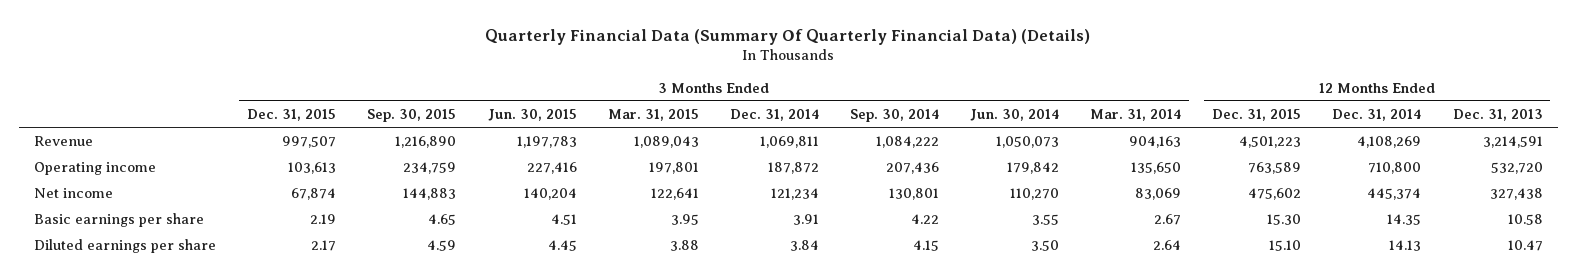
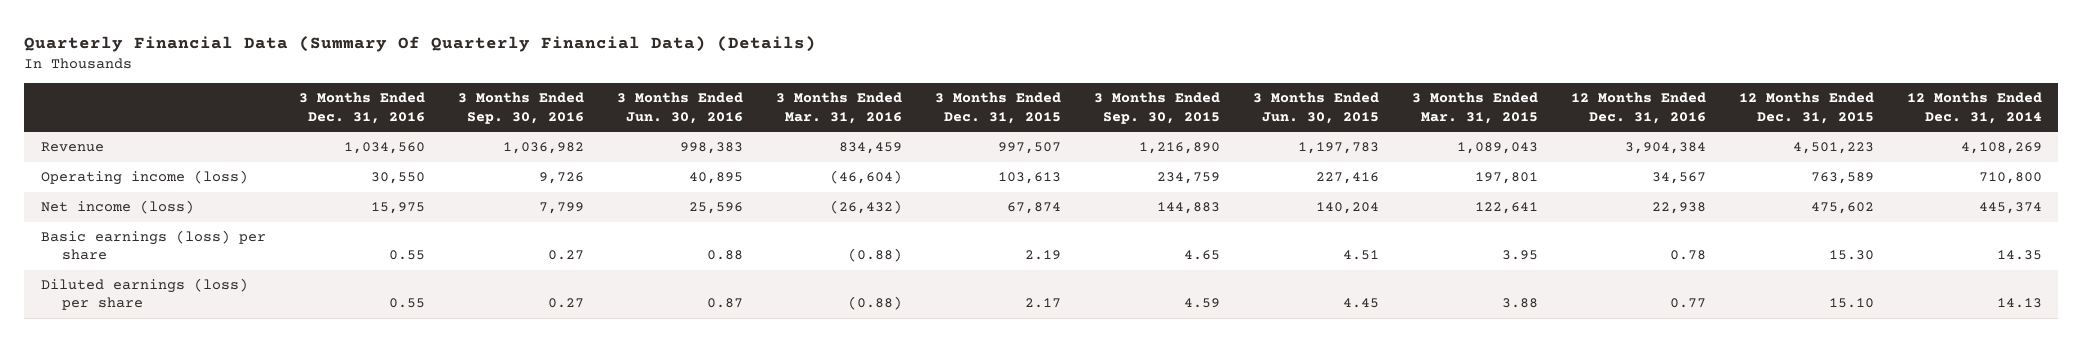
[729,109,819,122] Dec. 31, 2014 -> none
[849,109,939,123] Sep. 30, 2014 -> none
[970,109,1060,122] Jun. 30, 2014 -> none
[1090,109,1182,122] Mar. 31, 2014 -> none
[1452,109,1543,122] Dec. 31, 2013 -> none
none -> [298,92,425,124] 3 Months Ended Dec. 31, 2016
none -> [457,92,584,124] 3 Months Ended Sep. 30, 2016
none -> [616,92,743,124] 3 Months Ended Jun. 30, 2016
none -> [775,92,902,124] 3 Months Ended Mar. 31, 2016
none -> [1570,92,1706,124] 12 Months Ended Dec. 31, 2016
[34,162,157,176] Operating income -> [40,170,248,186] Operating income (loss)
[34,188,114,199] Net income -> [40,200,194,215] Net income (loss)
[34,213,205,228] Basic earnings per share -> [40,230,266,261] Basic earnings (loss) per share
[34,239,217,254] Diluted earnings per share -> [40,278,248,311] Diluted earnings (loss) per share

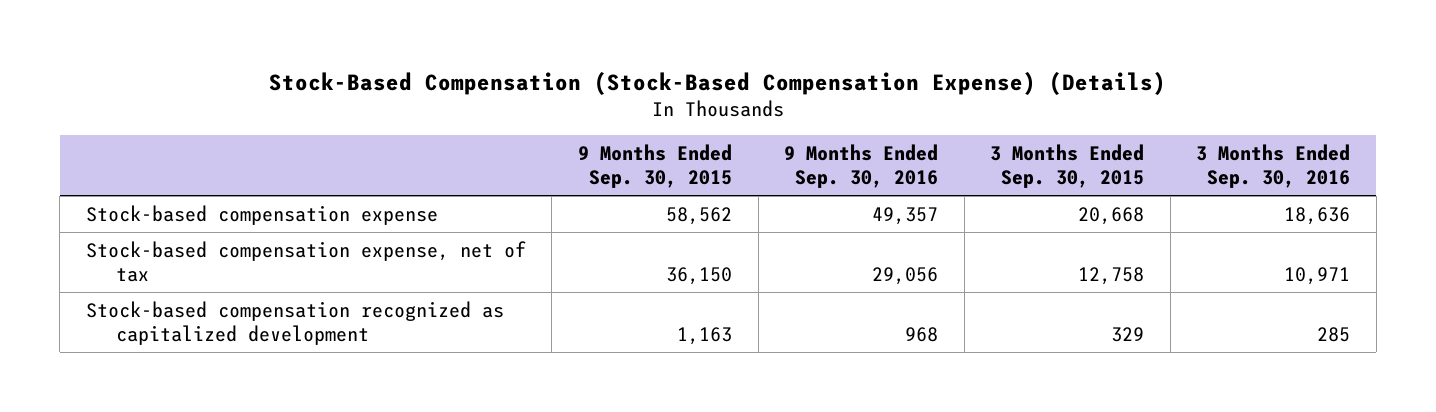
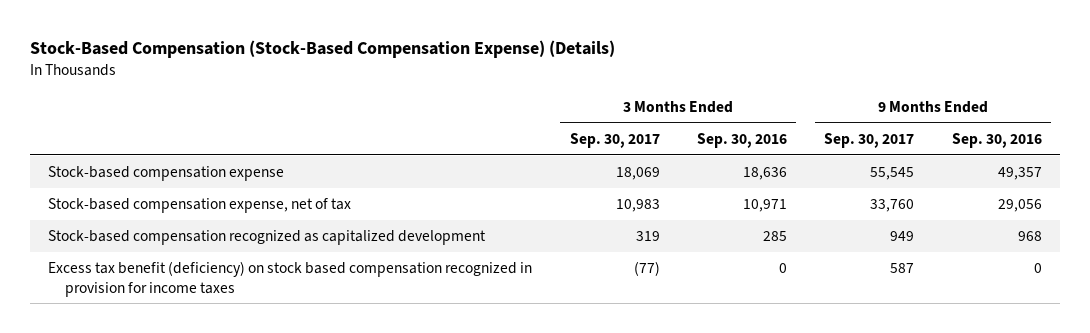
[577,143,732,189] 9 Months Ended Sep. 30, 2015 -> none
[990,143,1145,189] 3 Months Ended Sep. 30, 2015 -> none
none -> [569,132,660,148] Sep. 30, 2017
none -> [824,132,915,148] Sep. 30, 2017
none -> [48,261,533,297] Excess tax benefit (deficiency) on stock based compensation recognized in provision for income taxes

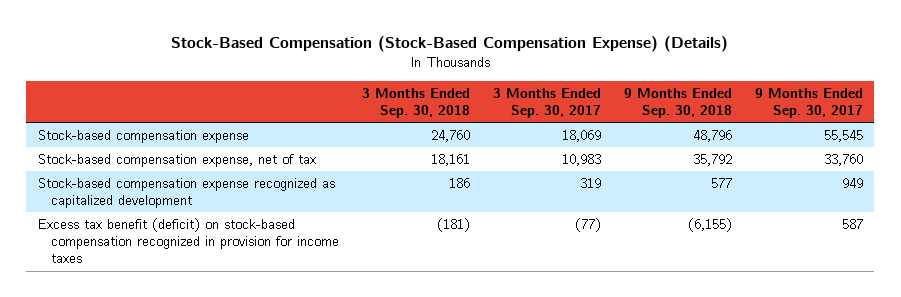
[697,132,788,148] Sep. 30, 2016 -> none
[951,132,1042,148] Sep. 30, 2016 -> none
none -> [361,87,470,118] 3 Months Ended Sep. 30, 2018
none -> [623,87,732,118] 9 Months Ended Sep. 30, 2018
[48,230,487,246] Stock-based compensation recognized as capitalized development -> [37,177,335,209] Stock-based compensation expense recognized as capitalized development
[48,261,533,297] Excess tax benefit (deficiency) on stock based compensation recognized in provision for income taxes -> [37,217,340,264] Excess tax benefit (deficit) on stock-based compensation recognized in provision for income taxes

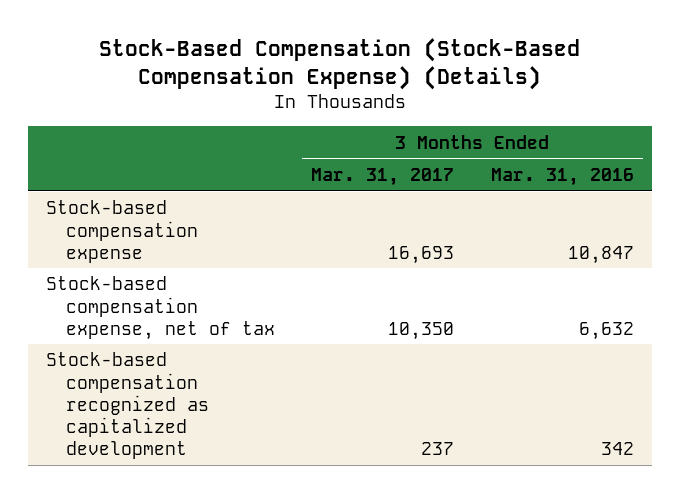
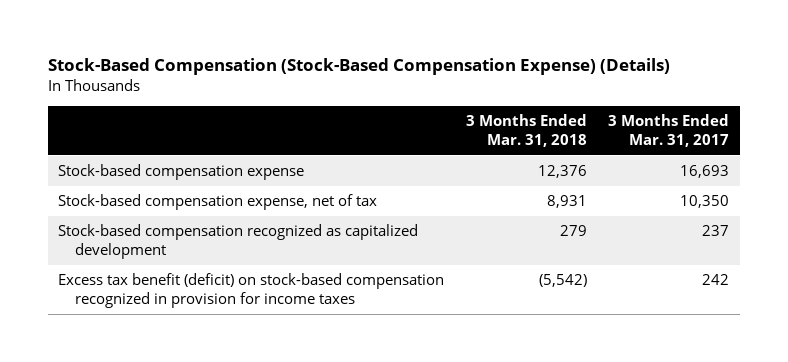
[490,167,634,186] Mar. 31, 2016 -> none
none -> [465,114,587,148] 3 Months Ended Mar. 31, 2018
none -> [58,273,445,309] Excess tax benefit (deficit) on stock-based compensation recognized in provision for income taxes

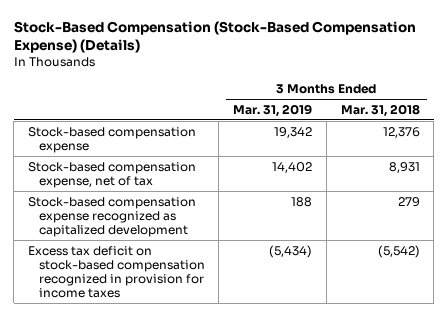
[608,114,730,148] 3 Months Ended Mar. 31, 2017 -> none
none -> [233,103,313,117] Mar. 31, 2019
[58,224,419,260] Stock-based compensation recognized as capitalized development -> [27,196,196,237] Stock-based compensation expense recognized as capitalized development
[58,273,445,309] Excess tax benefit (deficit) on stock-based compensation recognized in provision for income taxes -> [27,245,205,299] Excess tax deficit on stock-based compensation recognized in provision for income taxes

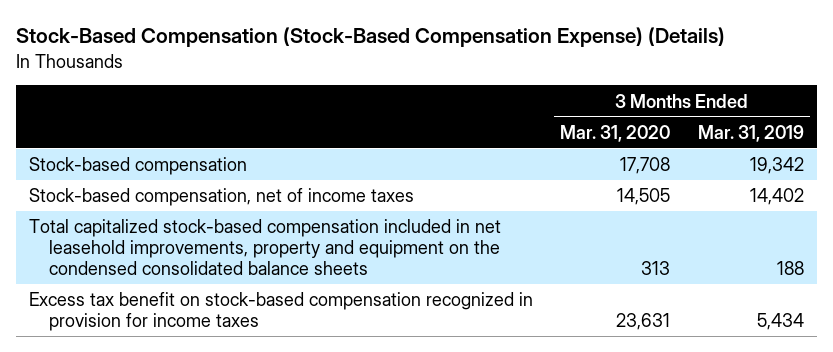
[340,103,420,117] Mar. 31, 2018 -> none
none -> [560,124,671,142] Mar. 31, 2020
[27,126,196,153] Stock-based compensation expense -> [29,157,248,176] Stock-based compensation
[27,161,196,188] Stock-based compensation expense, net of tax -> [29,188,415,207] Stock-based compensation, net of income taxes
[27,196,196,237] Stock-based compensation expense recognized as capitalized development -> [29,219,502,275] Total capitalized stock-based compensation included in net leasehold improvements, property and equipment on the condensed consolidated balance sheets
[27,245,205,299] Excess tax deficit on stock-based compensation recognized in provision for income taxes -> [29,292,534,331] Excess tax benefit on stock-based compensation recognized in provision for income taxes
[269,244,313,258] (5,434) -> [756,312,804,330] 5,434

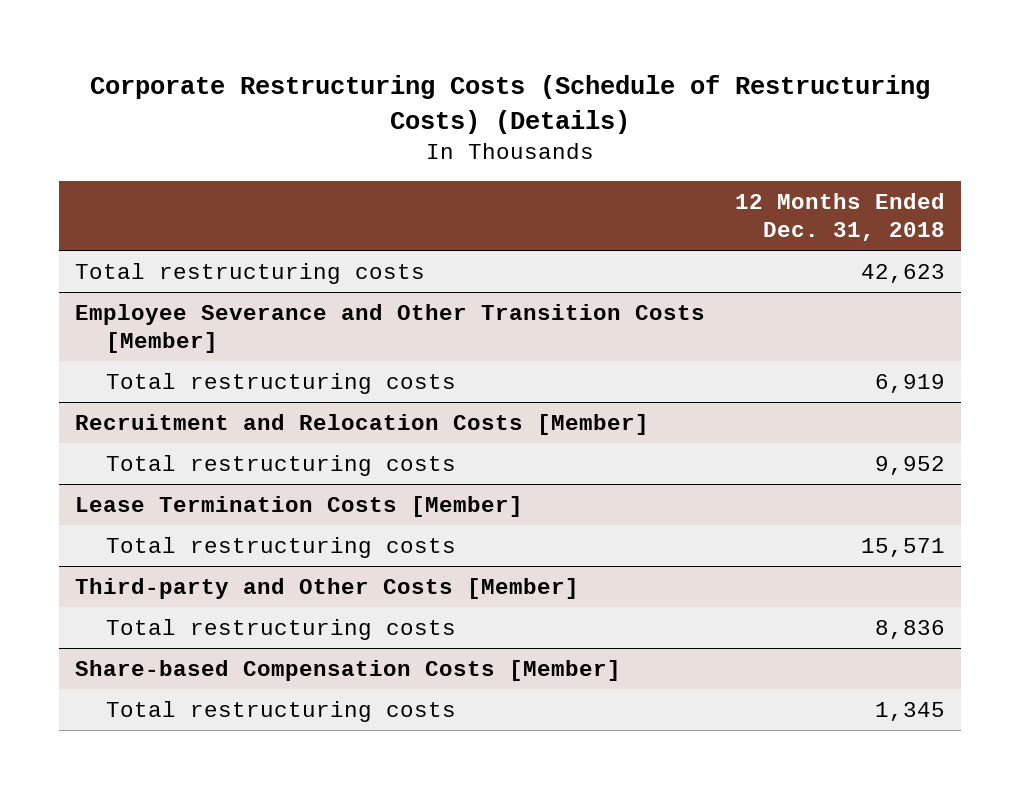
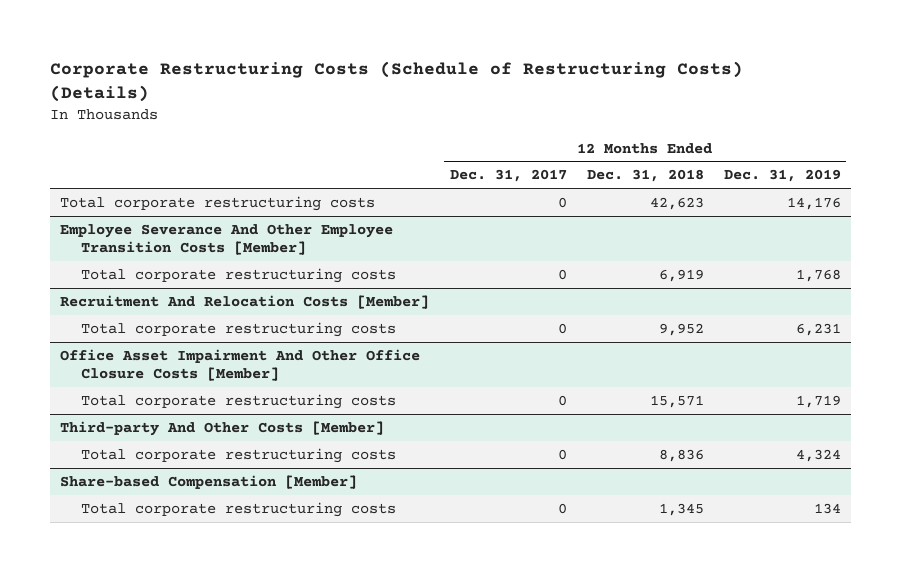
none -> [449,169,567,183] Dec. 31, 2017
none -> [724,169,842,183] Dec. 31, 2019
[74,262,425,284] Total restructuring costs -> [60,195,376,211] Total corporate restructuring costs
[74,303,705,354] Employee Severance and Other Transition Costs [Member] -> [60,223,394,256] Employee Severance And Other Employee Transition Costs [Member]
[106,372,457,394] Total restructuring costs -> [80,267,396,283] Total corporate restructuring costs
[74,413,649,435] Recruitment and Relocation Costs [Member] -> [60,294,430,309] Recruitment And Relocation Costs [Member]
[106,454,457,476] Total restructuring costs -> [80,321,396,337] Total corporate restructuring costs
[74,495,523,517] Lease Termination Costs [Member] -> [60,348,421,382] Office Asset Impairment And Other Office Closure Costs [Member]
[106,536,457,558] Total restructuring costs -> [80,393,396,409] Total corporate restructuring costs
[74,577,579,599] Third-party and Other Costs [Member] -> [60,420,385,436] Third-party And Other Costs [Member]
[106,618,457,640] Total restructuring costs -> [80,447,396,463] Total corporate restructuring costs
[74,659,621,681] Share-based Compensation Costs [Member] -> [60,474,358,489] Share-based Compensation [Member]
[106,700,457,722] Total restructuring costs -> [80,501,396,517] Total corporate restructuring costs

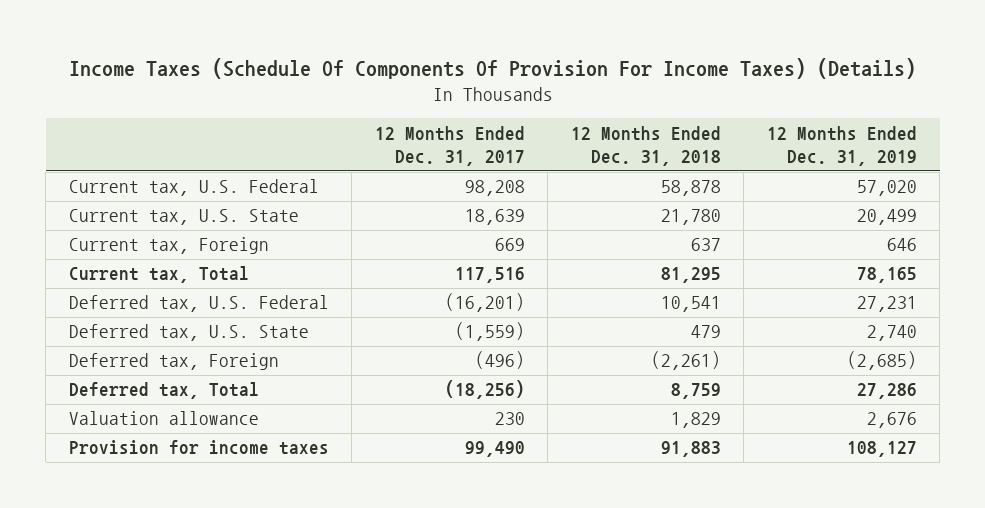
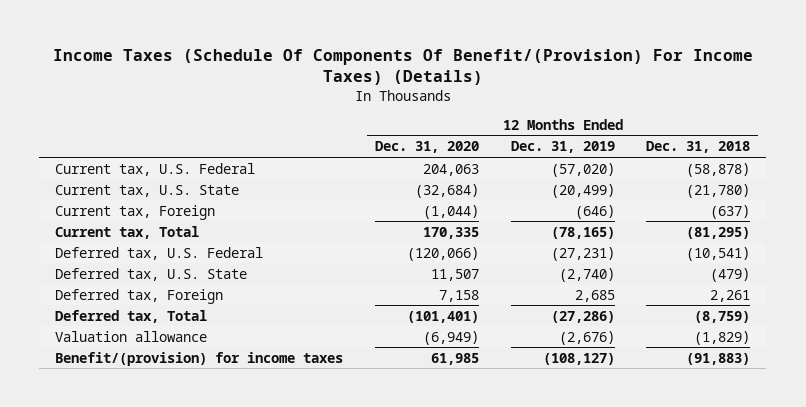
[68,57,916,79] Income Taxes (Schedule Of Components Of Provision For Income Taxes) (Details) -> [52,48,753,86] Income Taxes (Schedule Of Components Of Benefit/(Provision) For Income Taxes) (Details)
[374,125,525,167] 12 Months Ended Dec. 31, 2017 -> none
none -> [374,141,479,154] Dec. 31, 2020
[660,180,721,197] 58,878 -> [686,162,751,177] (58,878)
[856,180,917,197] 57,020 -> [550,162,615,177] (57,020)
[660,209,721,226] 21,780 -> [686,183,751,198] (21,780)
[856,209,917,226] 20,499 -> [550,183,615,198] (20,499)
[690,238,721,252] 637 -> [710,204,751,219] (637)
[886,238,917,252] 646 -> [574,204,615,219] (646)
[660,267,721,284] 81,295 -> [686,226,751,239] (81,295)
[856,267,917,284] 78,165 -> [550,226,615,239] (78,165)
[660,296,721,313] 10,541 -> [686,246,751,261] (10,541)
[856,296,917,313] 27,231 -> [550,246,615,261] (27,231)
[690,325,721,339] 479 -> [710,267,751,282] (479)
[866,325,917,342] 2,740 -> [558,267,615,282] (2,740)
[650,351,721,371] (2,261) -> [710,289,751,302] 2,261
[846,351,917,371] (2,685) -> [574,289,615,302] 2,685
[670,383,721,400] 8,759 -> [694,310,751,323] (8,759)
[856,383,917,400] 27,286 -> [550,310,615,323] (27,286)
[670,412,721,429] 1,829 -> [694,330,751,345] (1,829)
[866,412,917,429] 2,676 -> [558,330,615,345] (2,676)
[68,440,329,456] Provision for income taxes -> [55,351,344,366] Benefit/(provision) for income taxes
[660,441,721,458] 91,883 -> [686,352,751,365] (91,883)
[846,441,917,458] 108,127 -> [542,352,615,365] (108,127)

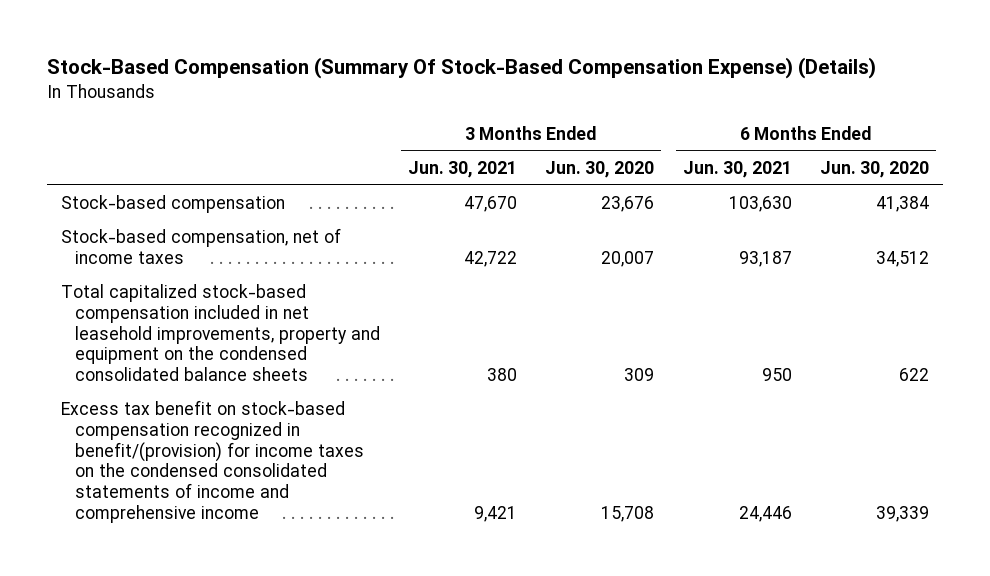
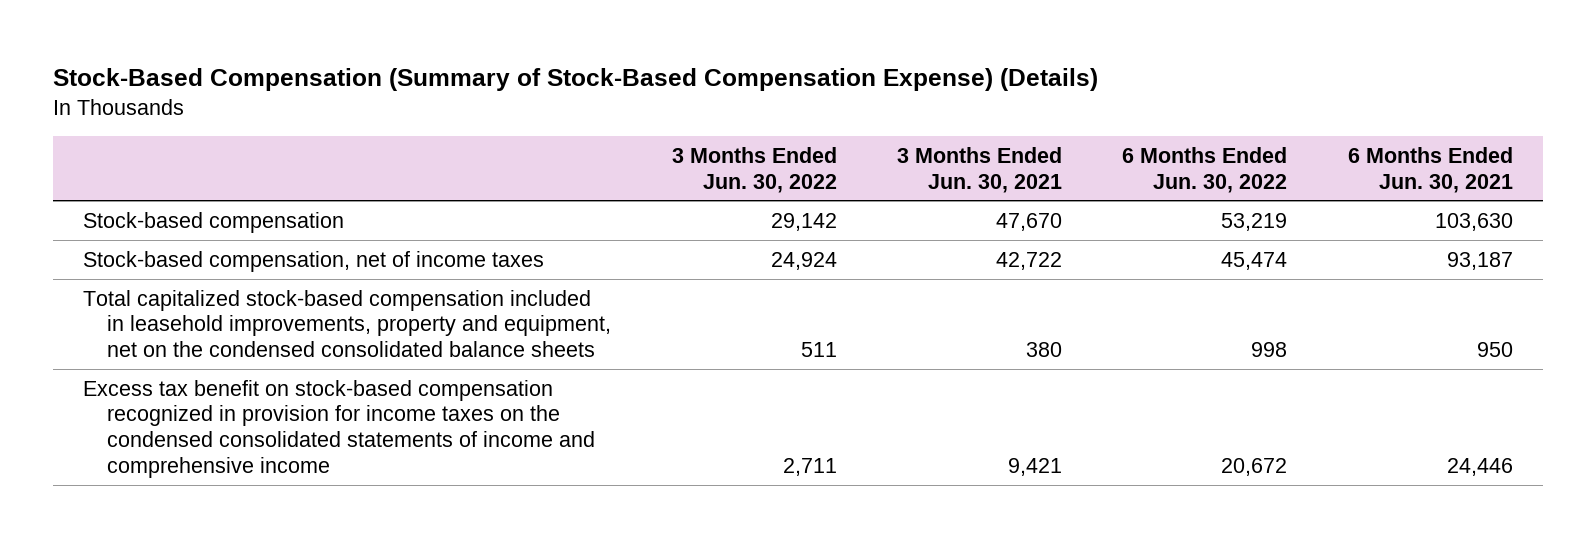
[46,57,876,80] Stock-Based Compensation (Summary Of Stock-Based Compensation Expense) (Details) -> [52,67,1098,91] Stock-Based Compensation (Summary of Stock-Based Compensation Expense) (Details)
[545,160,655,178] Jun. 30, 2020 -> none
[819,160,929,178] Jun. 30, 2020 -> none
none -> [671,146,837,193] 3 Months Ended Jun. 30, 2022
none -> [1122,146,1288,193] 6 Months Ended Jun. 30, 2022
[61,284,380,381] Total capitalized stock-based compensation included in net leasehold improvements, property and equipment on the condensed consolidated balance sheets -> [82,289,612,357] Total capitalized stock-based compensation included in leasehold improvements, property and equipment, net on the condensed consolidated balance sheets
[61,400,364,523] Excess tax benefit on stock-based compensation recognized in benefit/(provision) for income taxes on the condensed consolidated statements of income and comprehensive income -> [82,379,596,478] Excess tax benefit on stock-based compensation recognized in provision for income taxes on the condensed consolidated statements of income and comprehensive income

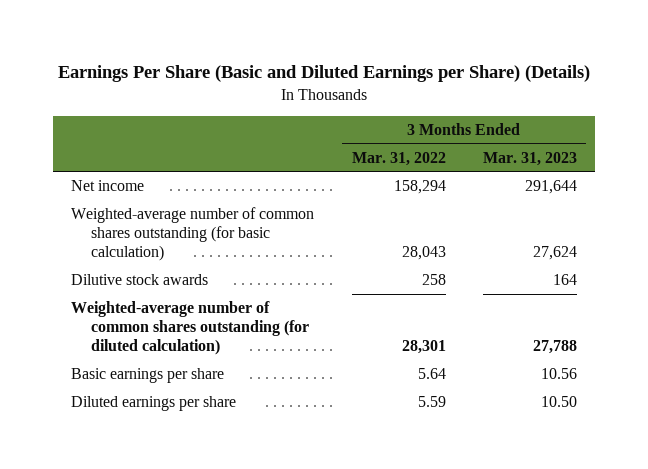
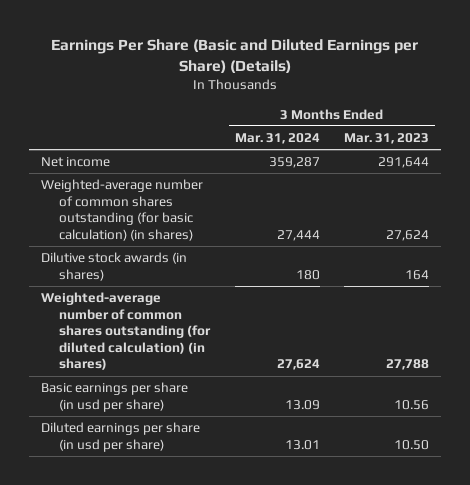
[351,151,446,166] Mar. 31, 2022 -> none
none -> [234,132,320,144] Mar. 31, 2024
[71,207,315,262] Weighted-average number of common shares outstanding (for basic calculation) -> [41,179,204,241] Weighted-average number of common shares outstanding (for basic calculation) (in shares)
[71,274,209,286] Dilutive stock awards -> [41,252,188,281] Dilutive stock awards (in shares)
[71,301,309,356] Weighted-average number of common shares outstanding (for diluted calculation) -> [41,292,212,371] Weighted-average number of common shares outstanding (for diluted calculation) (in shares)
[71,368,225,384] Basic earnings per share -> [41,382,189,412] Basic earnings per share (in usd per share)
[71,396,237,412] Diluted earnings per share -> [41,422,201,452] Diluted earnings per share (in usd per share)

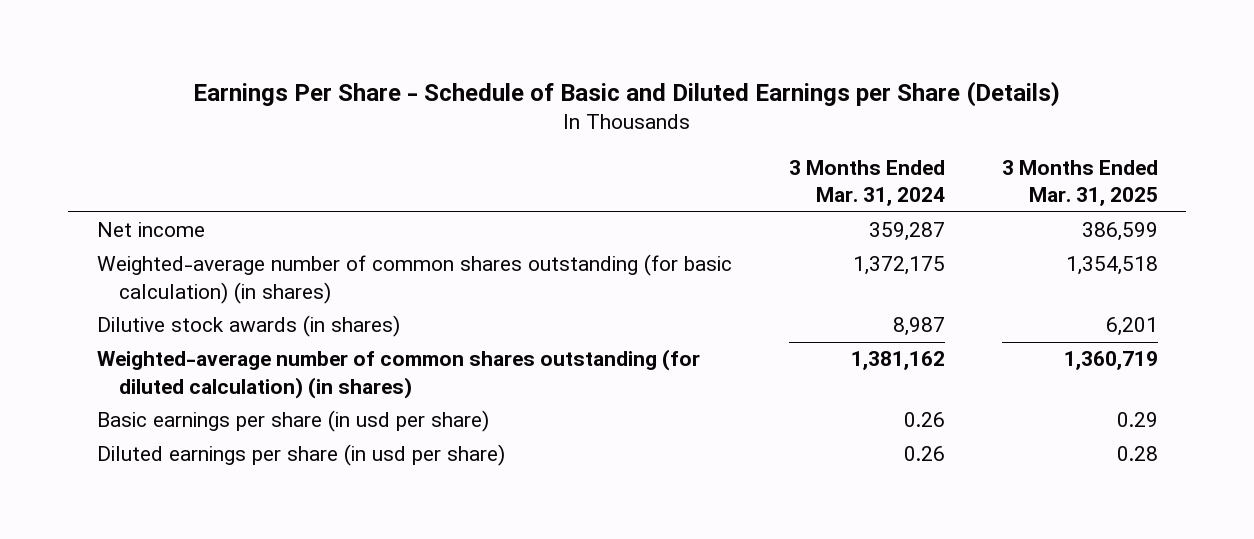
[51,38,419,73] Earnings Per Share (Basic and Diluted Earnings per Share) (Details) -> [193,80,1061,107] Earnings Per Share - Schedule of Basic and Diluted Earnings per Share (Details)
[344,132,430,144] Mar. 31, 2023 -> none
none -> [1001,159,1158,207] 3 Months Ended Mar. 31, 2025
[276,229,320,241] 27,444 -> [852,256,945,276] 1,372,175
[295,269,320,280] 180 -> [892,317,945,337] 8,987
[276,359,320,371] 27,624 -> [850,351,945,371] 1,381,162
[284,399,320,410] 13.09 -> [903,412,945,428] 0.26
[284,439,320,450] 13.01 -> [903,446,945,462] 0.26

